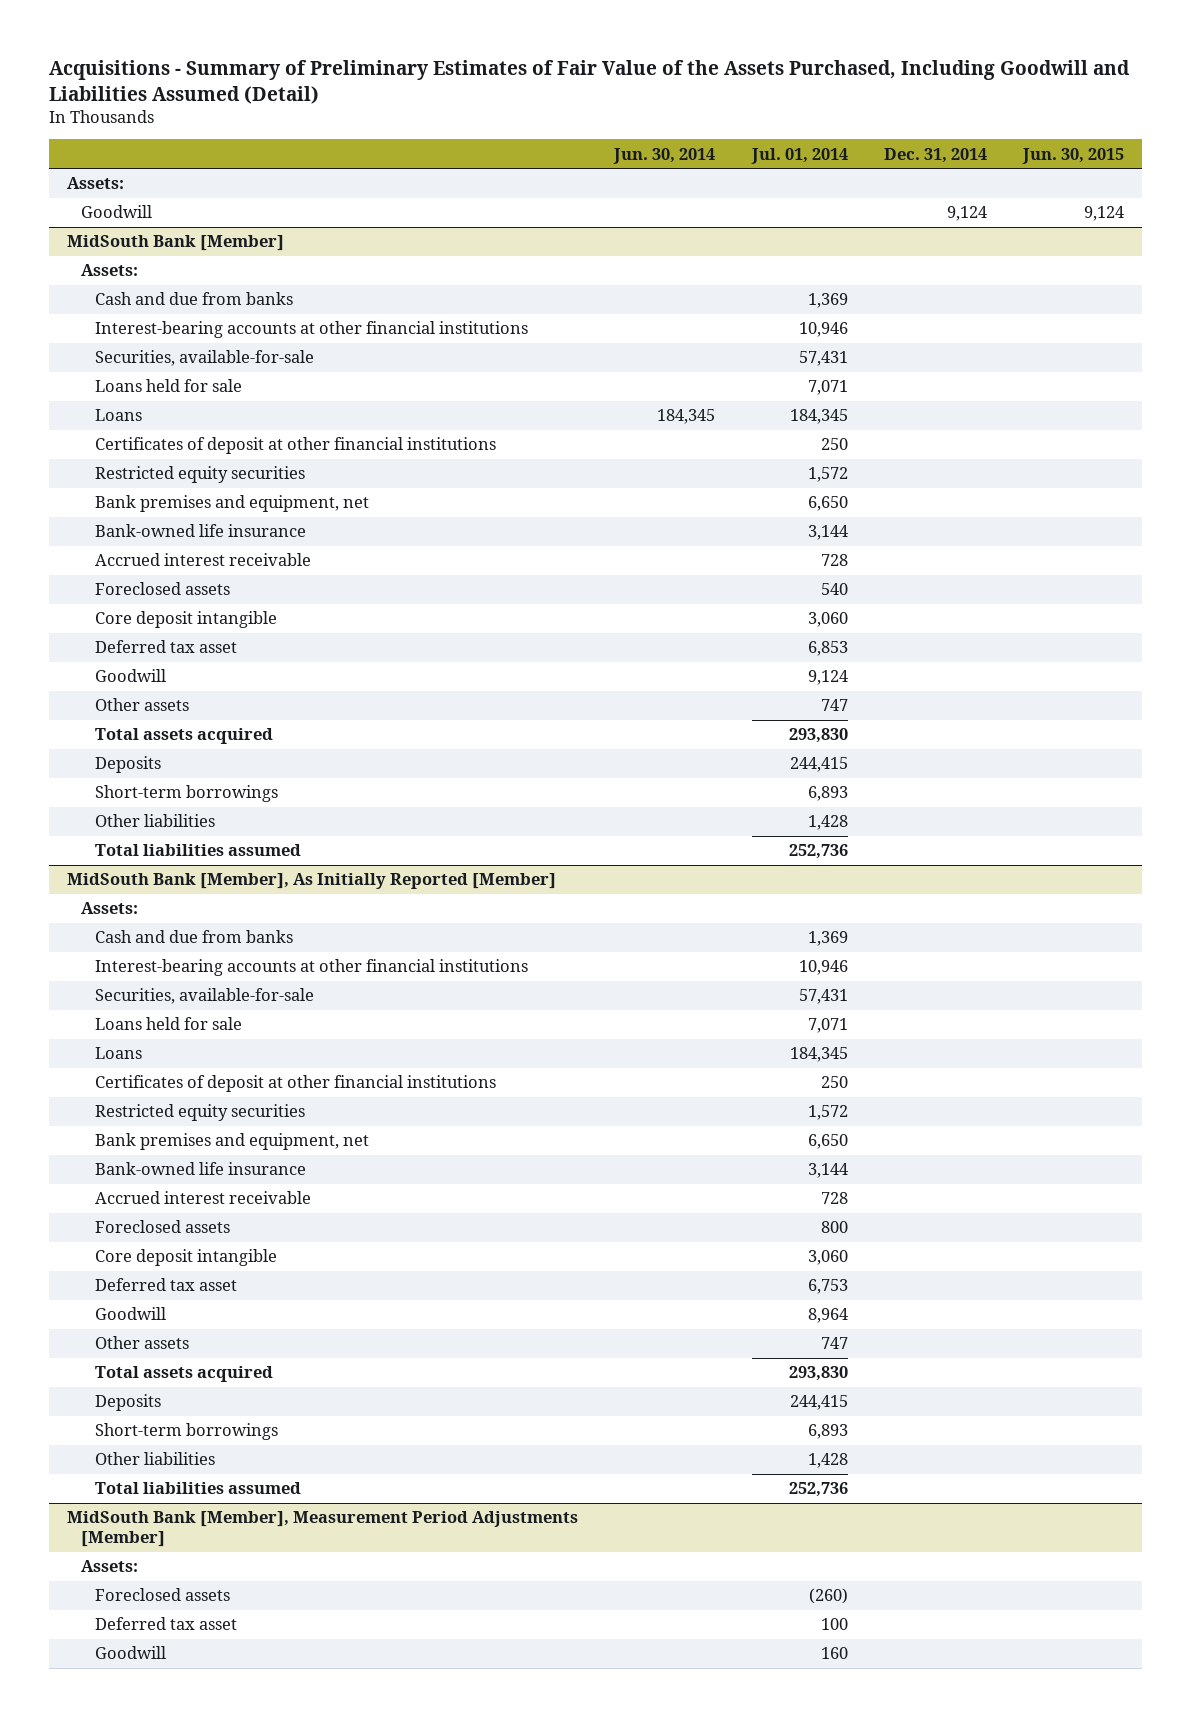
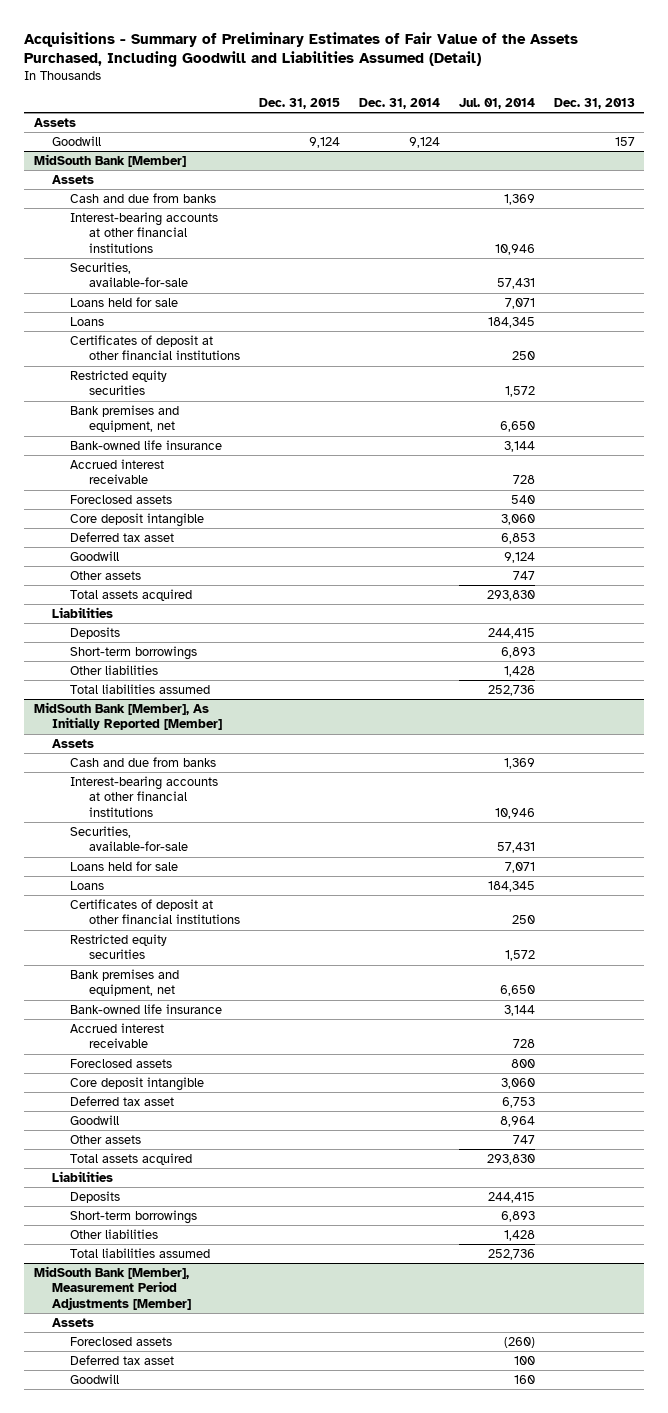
[613,147,716,164] Jun. 30, 2014 -> none
[1022,147,1125,164] Jun. 30, 2015 -> none
none -> [258,97,340,109] Dec. 31, 2015
none -> [553,97,635,109] Dec. 31, 2013
[67,177,125,190] Assets: -> [33,117,76,127] Assets
[80,264,138,277] Assets: -> [52,174,95,184] Assets
none -> [52,606,114,618] Liabilities
[80,902,138,915] Assets: -> [52,738,95,748] Assets
none -> [52,1170,114,1182] Liabilities
[80,1560,138,1573] Assets: -> [52,1317,95,1327] Assets

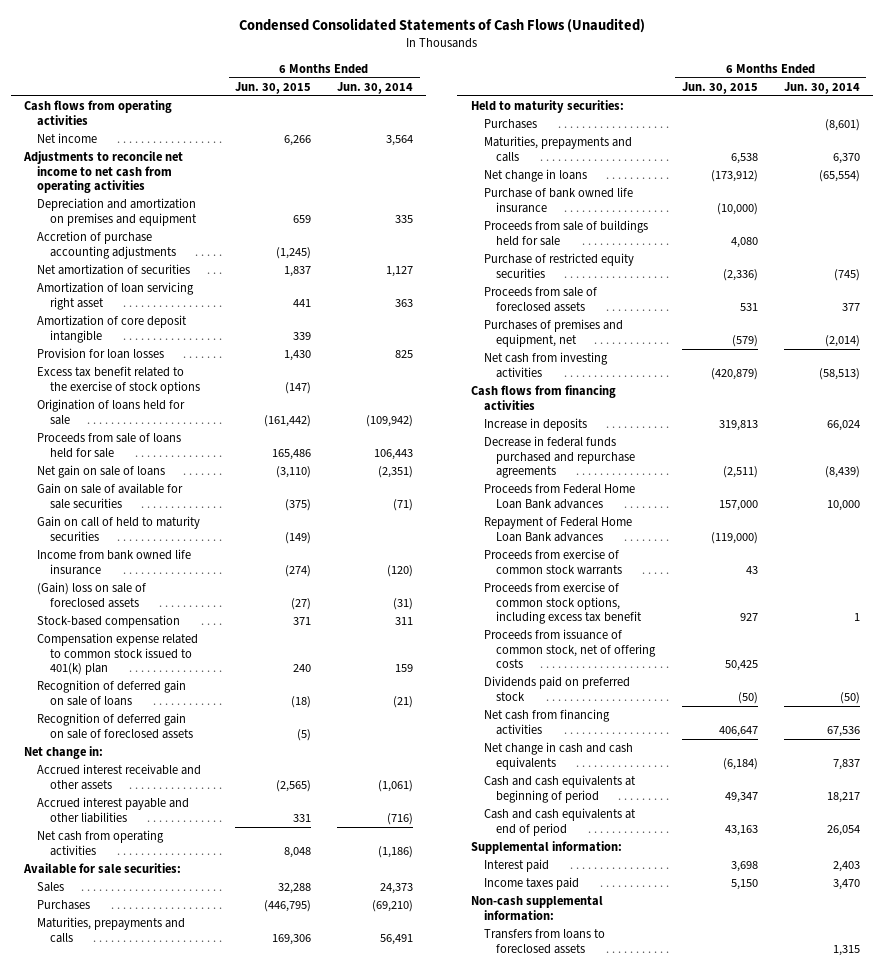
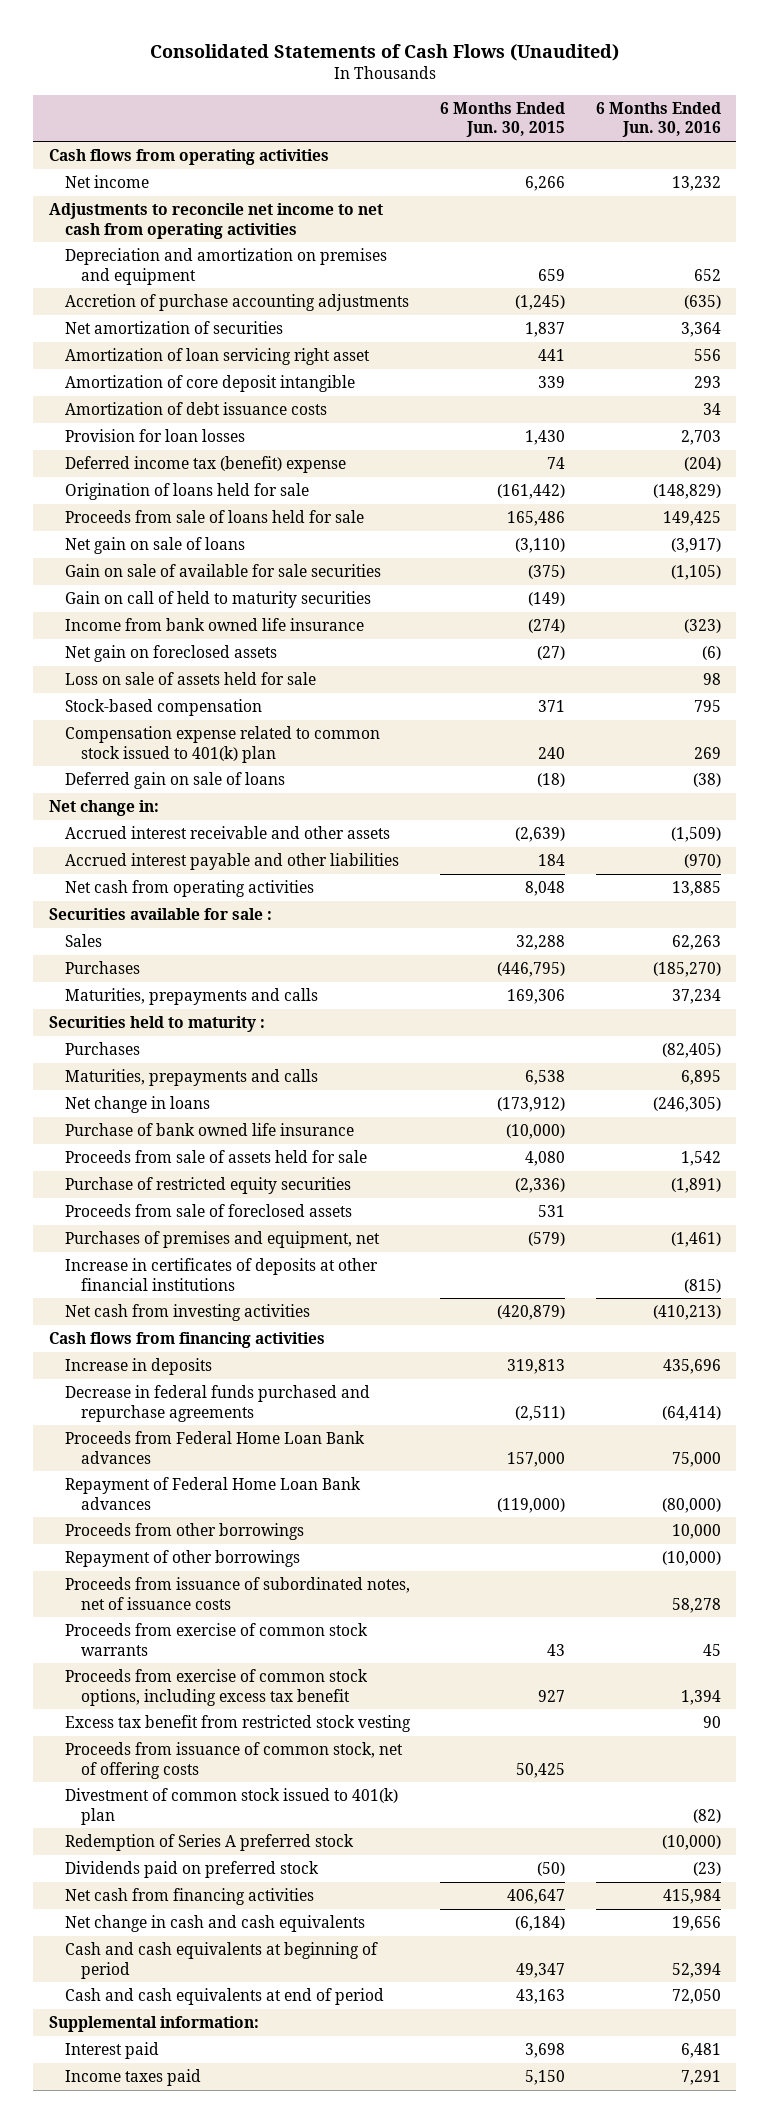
[238,18,645,34] Condensed Consolidated Statements of Cash Flows (Unaudited) -> [149,43,619,61] Consolidated Statements of Cash Flows (Unaudited)
[337,81,414,94] Jun. 30, 2014 -> none
none -> [595,101,721,138] 6 Months Ended Jun. 30, 2016
none -> [64,402,327,416] Amortization of debt issuance costs
[37,366,200,394] Excess tax benefit related to the exercise of stock options -> none
none -> [64,456,346,474] Deferred income tax (benefit) expense
[37,582,147,608] (Gain) loss on sale of foreclosed assets -> [64,645,277,663] Net gain on foreclosed assets
none -> [64,672,316,686] Loss on sale of assets held for sale
[37,713,193,739] Recognition of deferred gain on sale of foreclosed assets -> none
[37,680,187,706] Recognition of deferred gain on sale of loans -> [64,772,285,790] Deferred gain on sale of loans
[276,779,312,792] (2,565) -> [515,827,566,843] (2,639)
[293,813,312,822] 331 -> [538,854,566,867] 184
[23,863,182,875] Available for sale securities: -> [48,908,272,921] Securities available for sale :
[470,100,624,114] Held to maturity securities: -> [48,1016,265,1033] Securities held to maturity :
[483,220,648,246] Proceeds from sale of buildings held for sale -> [64,1150,367,1164] Proceeds from sale of assets held for sale
none -> [64,1258,378,1291] Increase in certificates of deposits at other financial institutions
none -> [64,1523,304,1541] Proceeds from other borrowings
none -> [64,1550,300,1568] Repayment of other borrowings
none -> [64,1577,410,1610] Proceeds from issuance of subordinated notes, net of issuance costs
none -> [64,1715,411,1733] Excess tax benefit from restricted stock vesting
none -> [64,1788,398,1825] Divestment of common stock issued to 401(k) plan
none -> [64,1834,354,1852] Redemption of Series A preferred stock
[470,896,603,921] Non-cash supplemental information: -> none
[483,929,605,954] Transfers from loans to foreclosed assets -> none

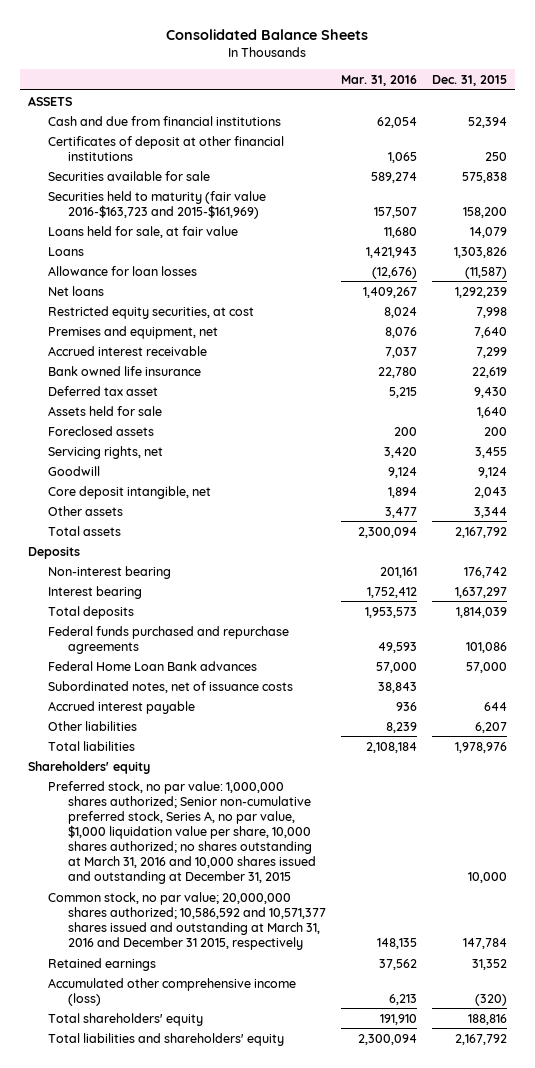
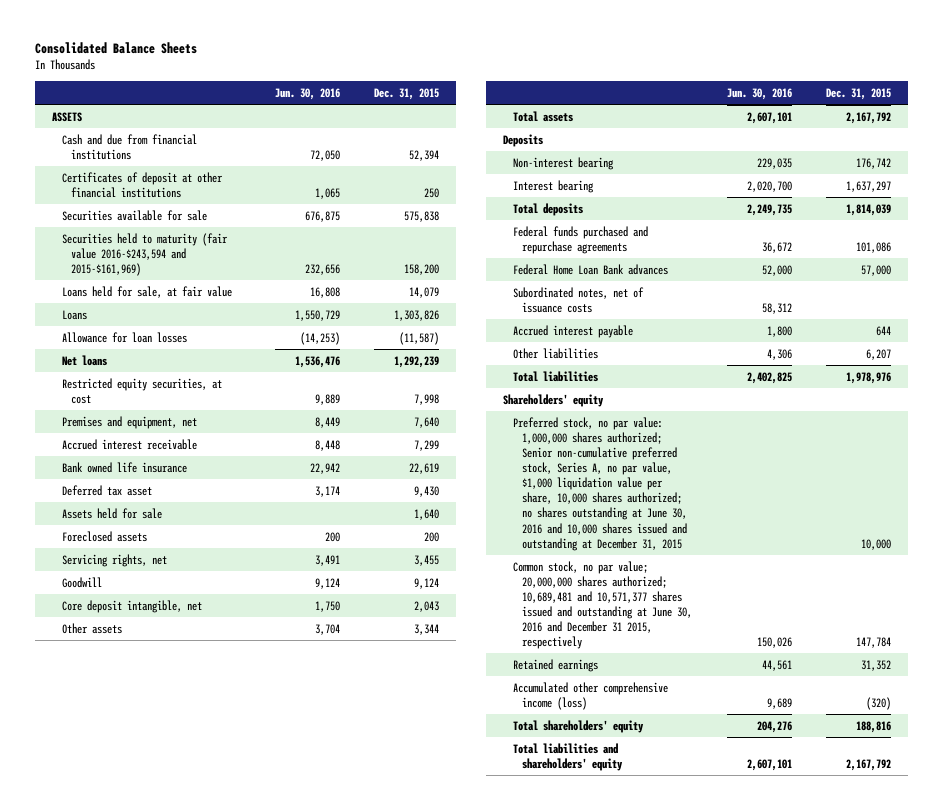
[340,74,417,86] Mar. 31, 2016 -> none
none -> [275,87,341,100] Jun. 30, 2016
[47,190,266,219] Securities held to maturity (fair value 2016-$163,723 and 2015-$161,969) -> [61,232,228,276] Securities held to maturity (fair value 2016-$243,594 and 2015-$161,969)
[47,780,316,884] Preferred stock, no par value: 1,000,000 shares authorized; Senior non-cumulative preferred stock, Series A, no par value, $1,000 liquidation value per share, 10,000 shares authorized; no shares outstanding at March 31, 2016 and 10,000 shares issued and outstanding at December 31, 2015 -> [512,416,688,551] Preferred stock, no par value: 1,000,000 shares authorized; Senior non-cumulative preferred stock, Series A, no par value, $1,000 liquidation value per share, 10,000 shares authorized; no shares outstanding at June 30, 2016 and 10,000 shares issued and outstanding at December 31, 2015
[47,891,326,950] Common stock, no par value; 20,000,000 shares authorized; 10,586,592 and 10,571,377 shares issued and outstanding at March 31, 2016 and December 31 2015, respectively -> [512,560,693,650] Common stock, no par value; 20,000,000 shares authorized; 10,689,481 and 10,571,377 shares issued and outstanding at June 30, 2016 and December 31 2015, respectively

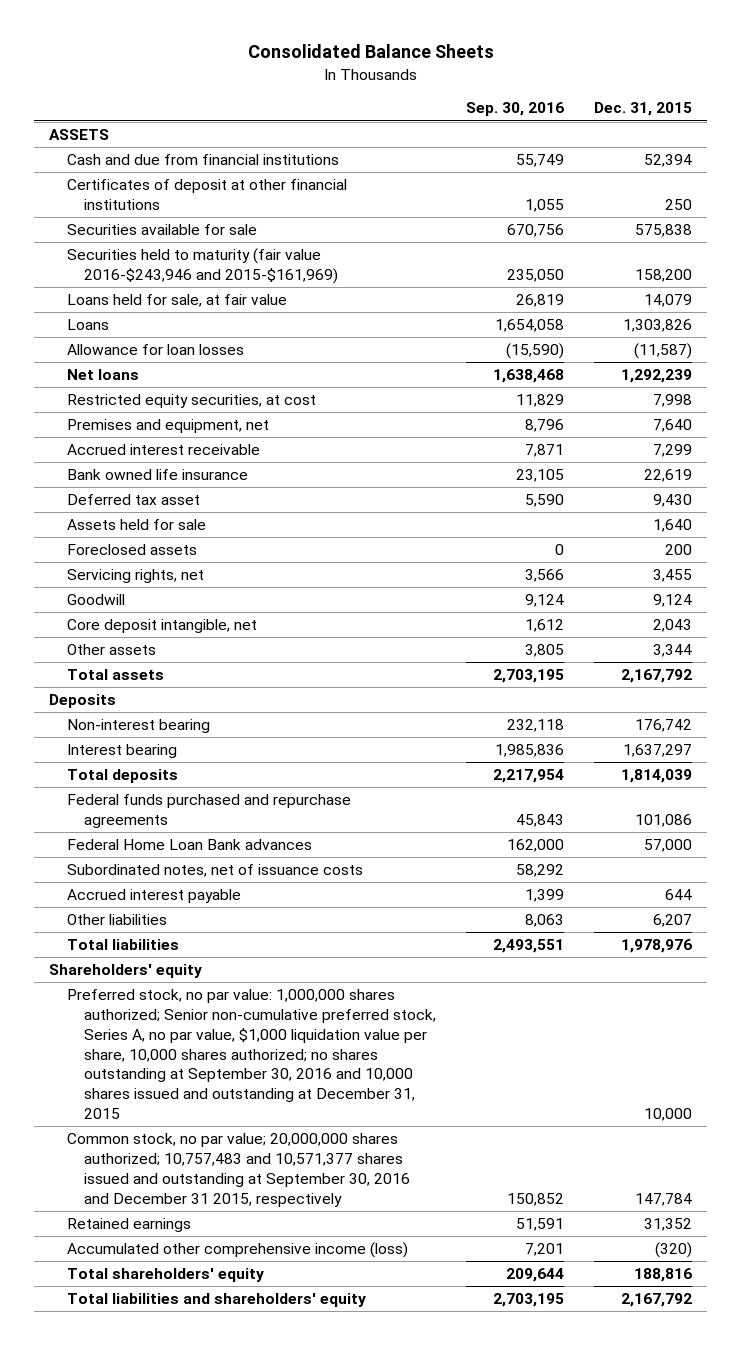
[275,87,341,100] Jun. 30, 2016 -> none
none -> [465,102,564,117] Sep. 30, 2016
[61,232,228,276] Securities held to maturity (fair value 2016-$243,594 and 2015-$161,969) -> [66,248,338,285] Securities held to maturity (fair value 2016-$243,946 and 2015-$161,969)
[512,416,688,551] Preferred stock, no par value: 1,000,000 shares authorized; Senior non-cumulative preferred stock, Series A, no par value, $1,000 liquidation value per share, 10,000 shares authorized; no shares outstanding at June 30, 2016 and 10,000 shares issued and outstanding at December 31, 2015 -> [66,989,436,1119] Preferred stock, no par value: 1,000,000 shares authorized; Senior non-cumulative preferred stock, Series A, no par value, $1,000 liquidation value per share, 10,000 shares authorized; no shares outstanding at September 30, 2016 and 10,000 shares issued and outstanding at December 31, 2015
[512,560,693,650] Common stock, no par value; 20,000,000 shares authorized; 10,689,481 and 10,571,377 shares issued and outstanding at June 30, 2016 and December 31 2015, respectively -> [66,1133,410,1207] Common stock, no par value; 20,000,000 shares authorized; 10,757,483 and 10,571,377 shares issued and outstanding at September 30, 2016 and December 31 2015, respectively

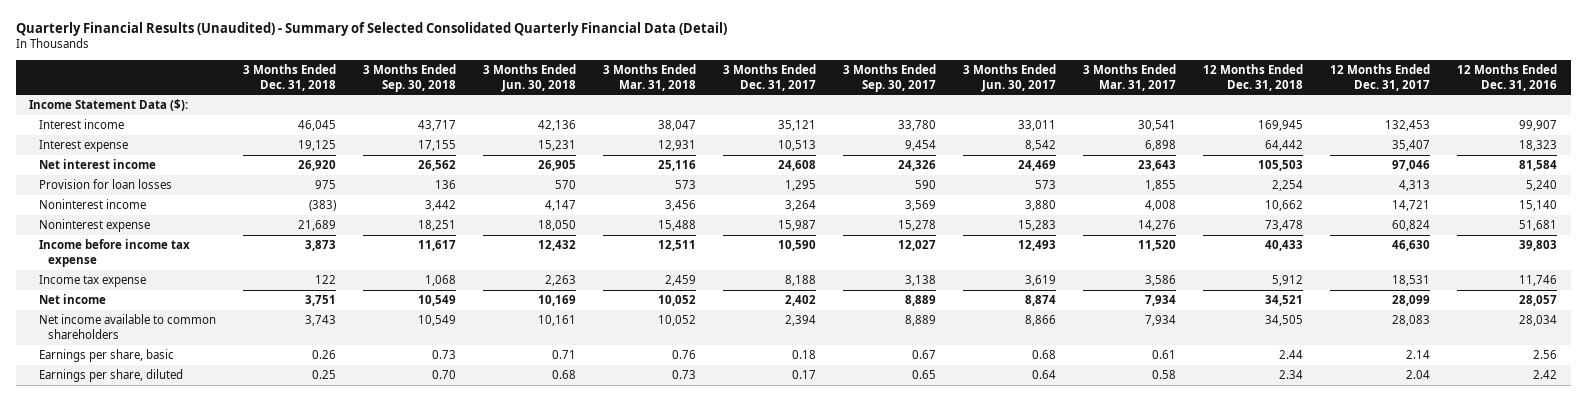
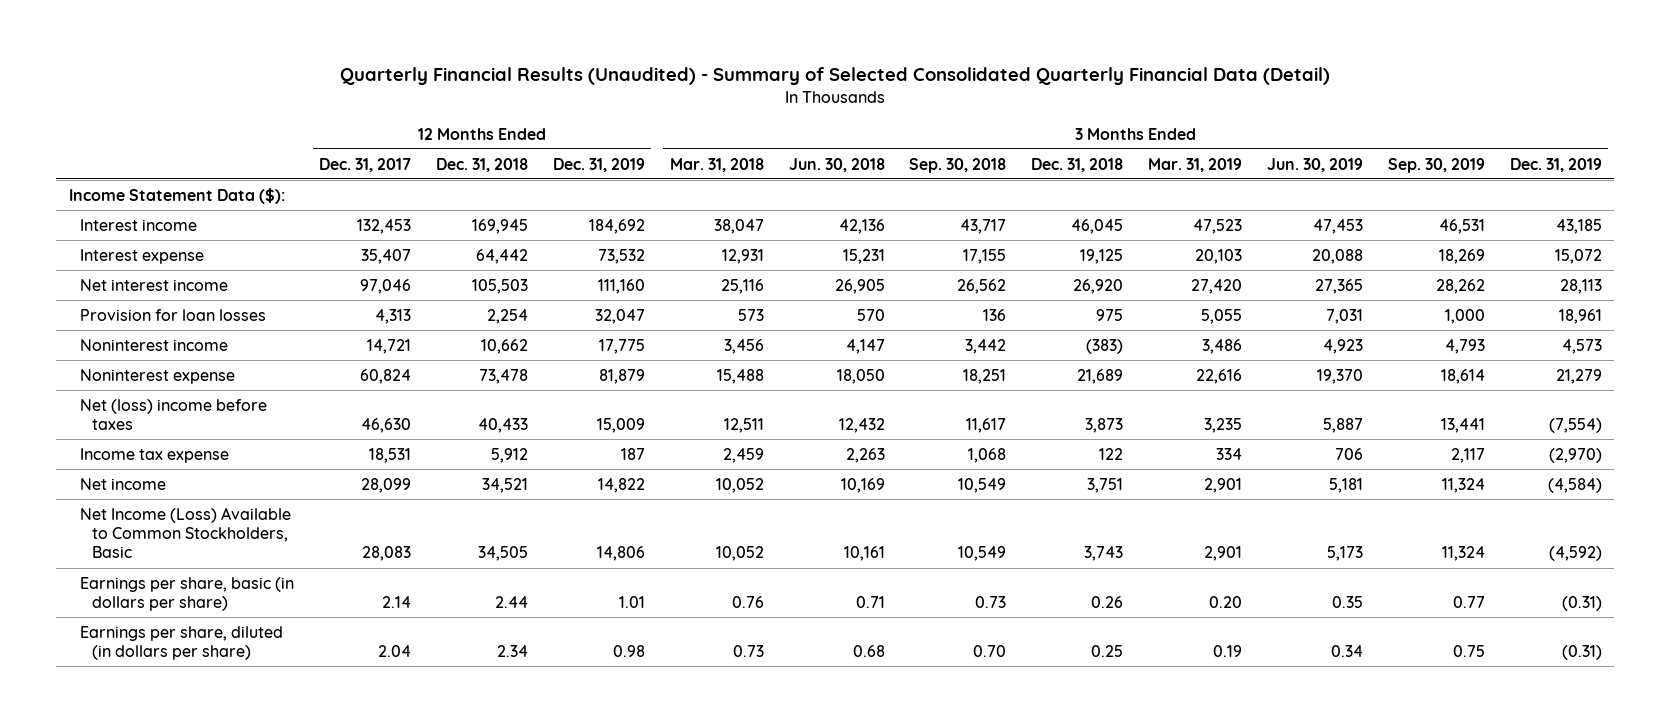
[722,63,816,91] 3 Months Ended Dec. 31, 2017 -> none
[842,63,936,92] 3 Months Ended Sep. 30, 2017 -> none
[962,63,1056,92] 3 Months Ended Jun. 30, 2017 -> none
[1082,63,1176,91] 3 Months Ended Mar. 31, 2017 -> none
[1457,63,1558,91] 12 Months Ended Dec. 31, 2016 -> none
none -> [552,157,645,172] Dec. 31, 2019
none -> [1148,157,1243,172] Mar. 31, 2019
none -> [1267,157,1364,172] Jun. 30, 2019
none -> [1387,157,1485,173] Sep. 30, 2019
none -> [1509,157,1602,172] Dec. 31, 2019
[38,239,190,267] Income before income tax expense -> [80,398,268,431] Net (loss) income before taxes
[38,314,216,339] Net income available to common shareholders -> [80,506,292,559] Net Income (Loss) Available to Common Stockholders, Basic
[38,349,174,363] Earnings per share, basic -> [80,576,295,612] Earnings per share, basic (in dollars per share)
[38,369,183,383] Earnings per share, diluted -> [80,625,284,661] Earnings per share, diluted (in dollars per share)

